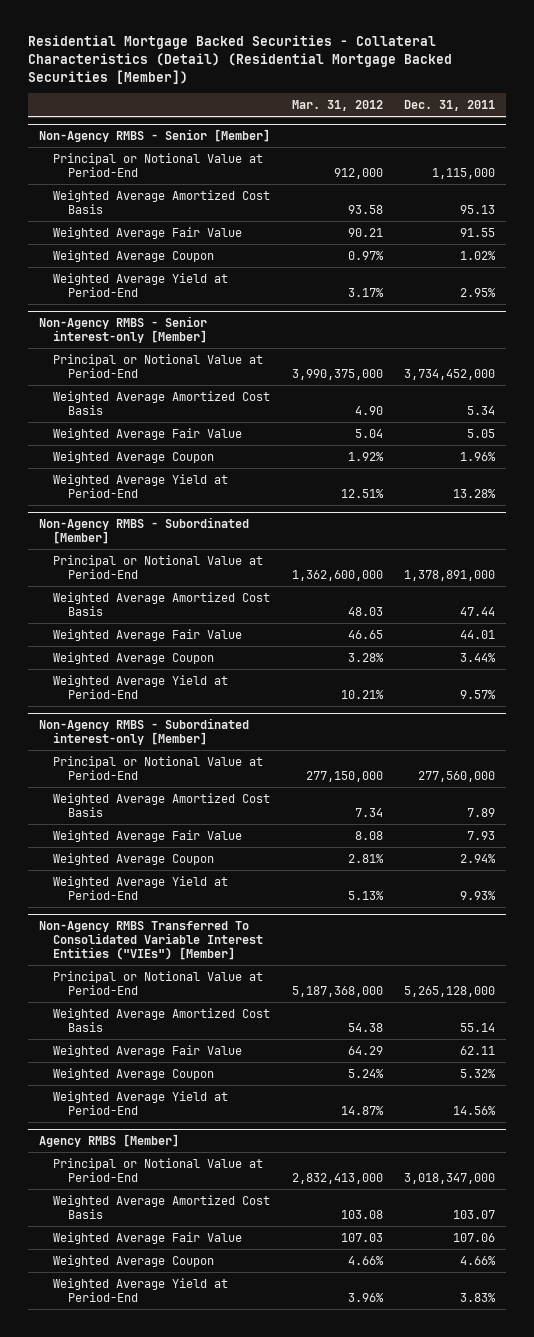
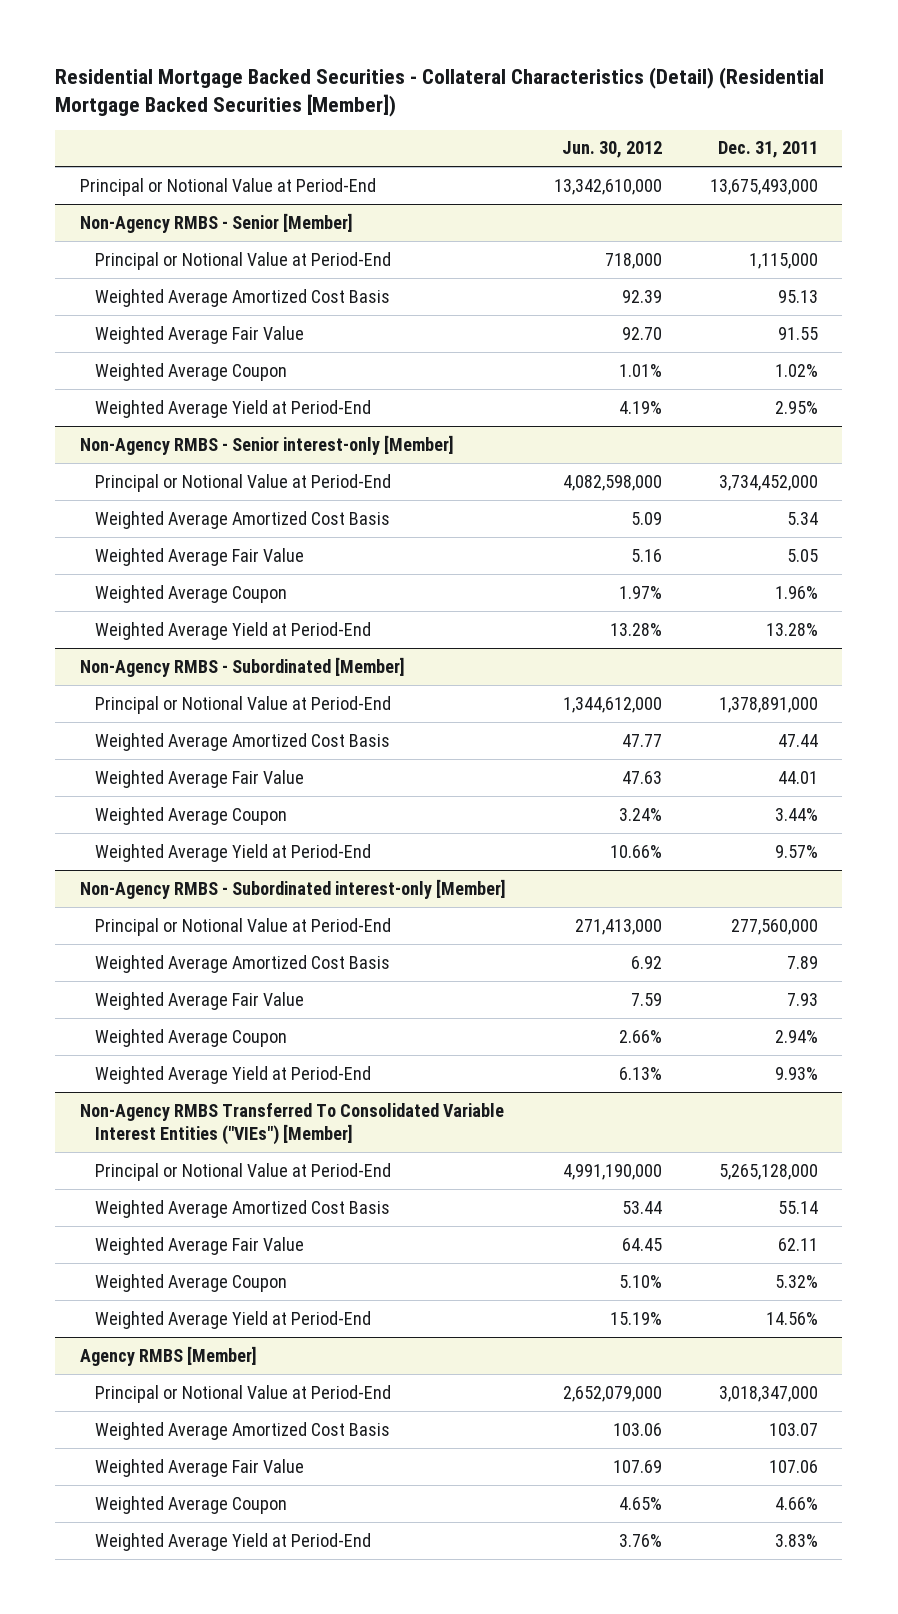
[291,99,383,111] Mar. 31, 2012 -> none
none -> [561,141,662,159] Jun. 30, 2012
none -> [79,177,376,196] Principal or Notional Value at Period-End

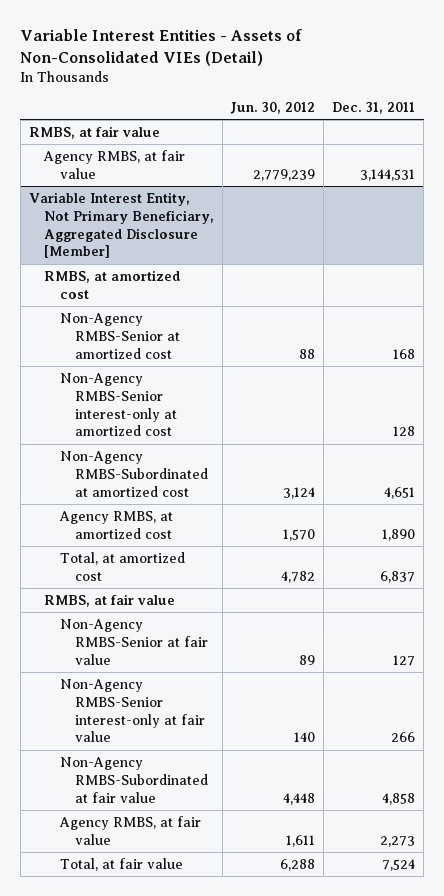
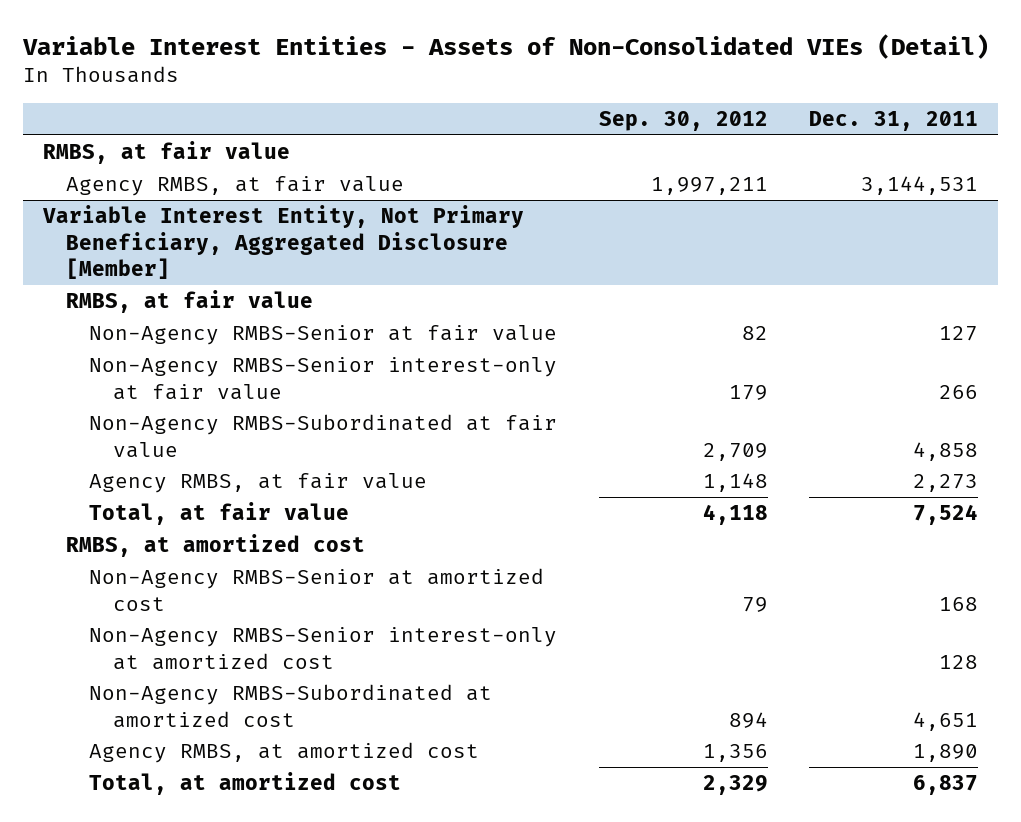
[230,102,316,115] Jun. 30, 2012 -> none
none -> [598,111,768,132] Sep. 30, 2012
[44,269,181,299] RMBS, at amortized cost -> [66,534,366,558] RMBS, at amortized cost
[59,312,181,359] Non-Agency RMBS-Senior at amortized cost -> [89,568,545,611] Non-Agency RMBS-Senior at amortized cost
[59,372,178,437] Non-Agency RMBS-Senior interest-only at amortized cost -> [89,627,558,670] Non-Agency RMBS-Senior interest-only at amortized cost
[59,450,209,497] Non-Agency RMBS-Subordinated at amortized cost -> [89,684,493,728] Non-Agency RMBS-Subordinated at amortized cost
[58,510,173,539] Agency RMBS, at amortized cost -> [89,742,480,764] Agency RMBS, at amortized cost
[59,551,185,581] Total, at amortized cost -> [89,772,402,796] Total, at amortized cost

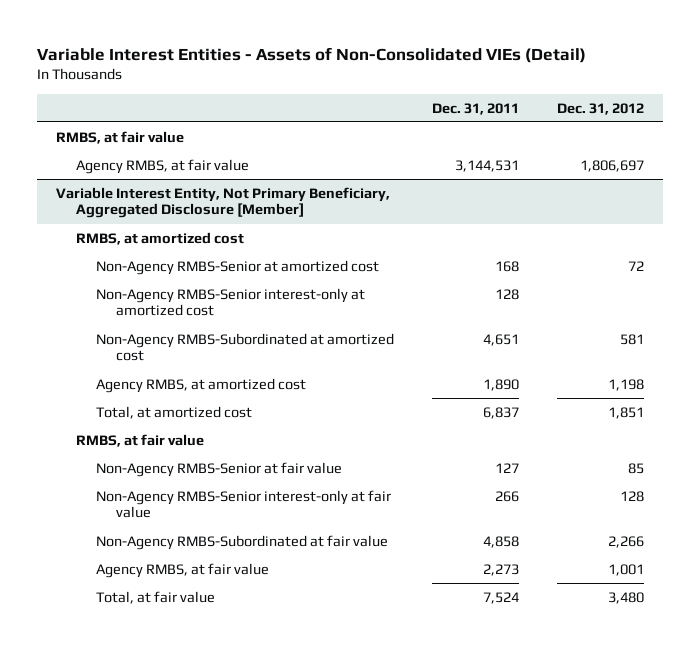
[598,111,768,132] Sep. 30, 2012 -> none
none -> [556,102,644,115] Dec. 31, 2012
[66,290,314,314] RMBS, at fair value -> [75,433,204,447] RMBS, at fair value
[89,325,558,346] Non-Agency RMBS-Senior at fair value -> [95,461,342,477] Non-Agency RMBS-Senior at fair value
[89,357,558,400] Non-Agency RMBS-Senior interest-only at fair value -> [95,489,391,519] Non-Agency RMBS-Senior interest-only at fair value
[89,414,558,458] Non-Agency RMBS-Subordinated at fair value -> [95,534,388,550] Non-Agency RMBS-Subordinated at fair value
[89,473,428,494] Agency RMBS, at fair value -> [95,562,269,578] Agency RMBS, at fair value
[89,502,350,526] Total, at fair value -> [95,590,215,604] Total, at fair value

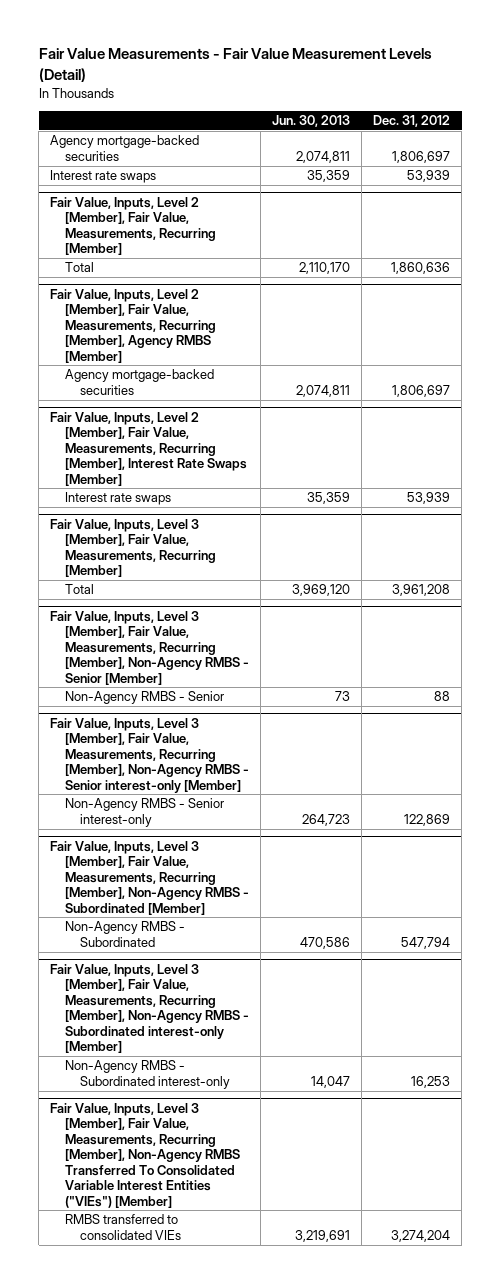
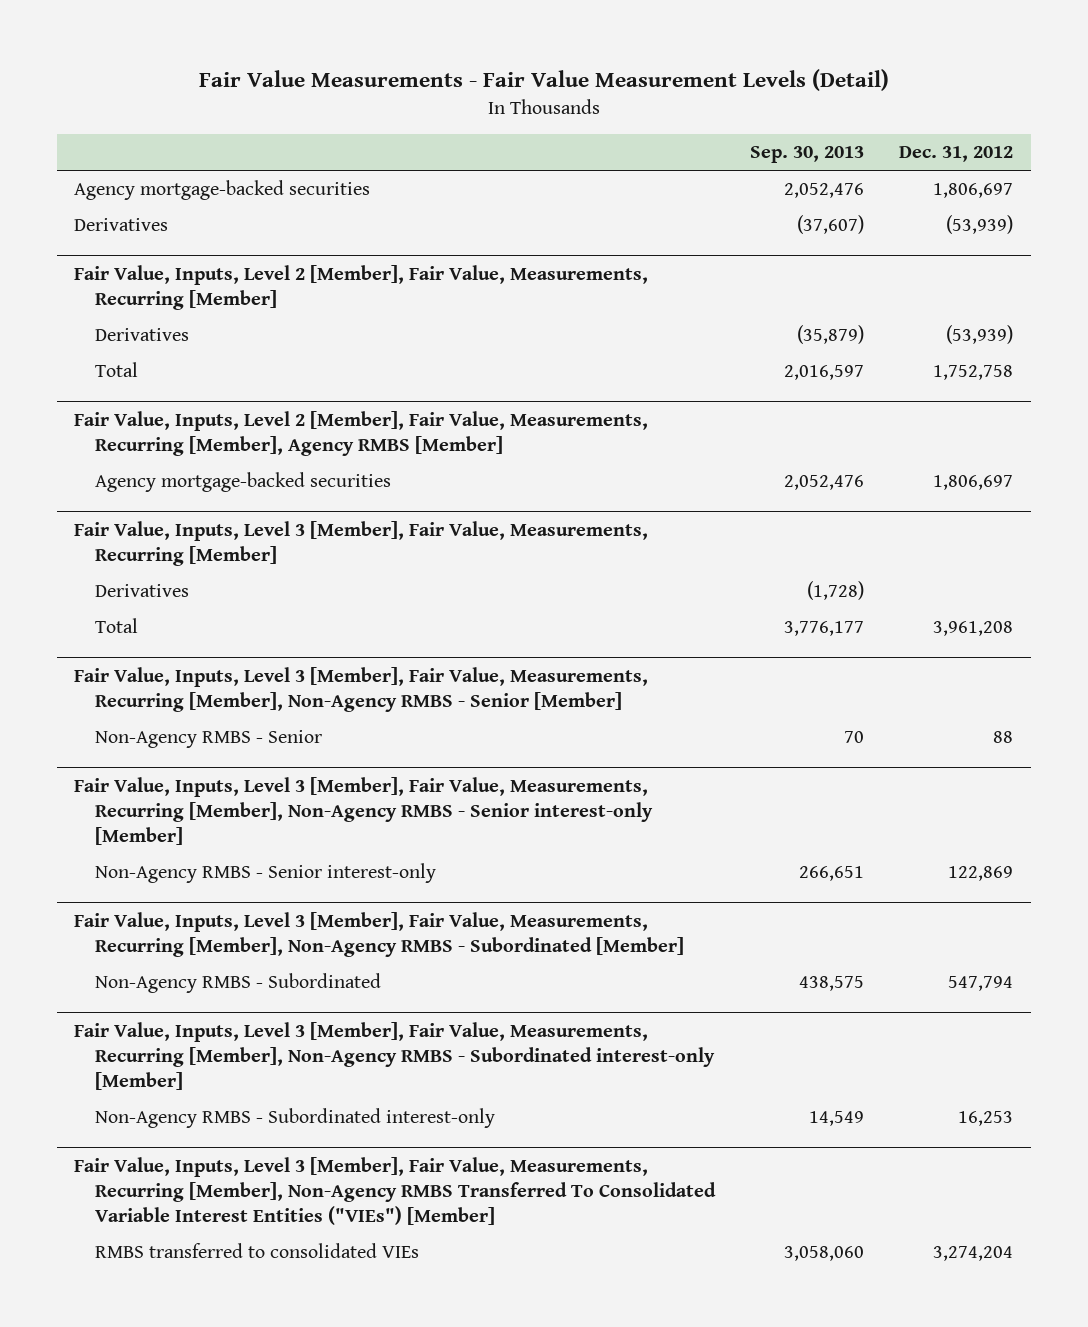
[272,115,351,128] Jun. 30, 2013 -> none
none -> [750,146,865,164] Sep. 30, 2013
[50,170,157,184] Interest rate swaps -> none
none -> [74,218,169,232] Derivatives
none -> [94,328,189,342] Derivatives
[391,262,451,275] 1,860,636 -> [933,365,1014,381] 1,752,758
[50,412,248,486] Fair Value, Inputs, Level 2 [Member], Fair Value, Measurements, Recurring [Member], Interest Rate Swaps [Member] -> none
[65,492,172,506] Interest rate swaps -> none
none -> [94,584,189,598] Derivatives

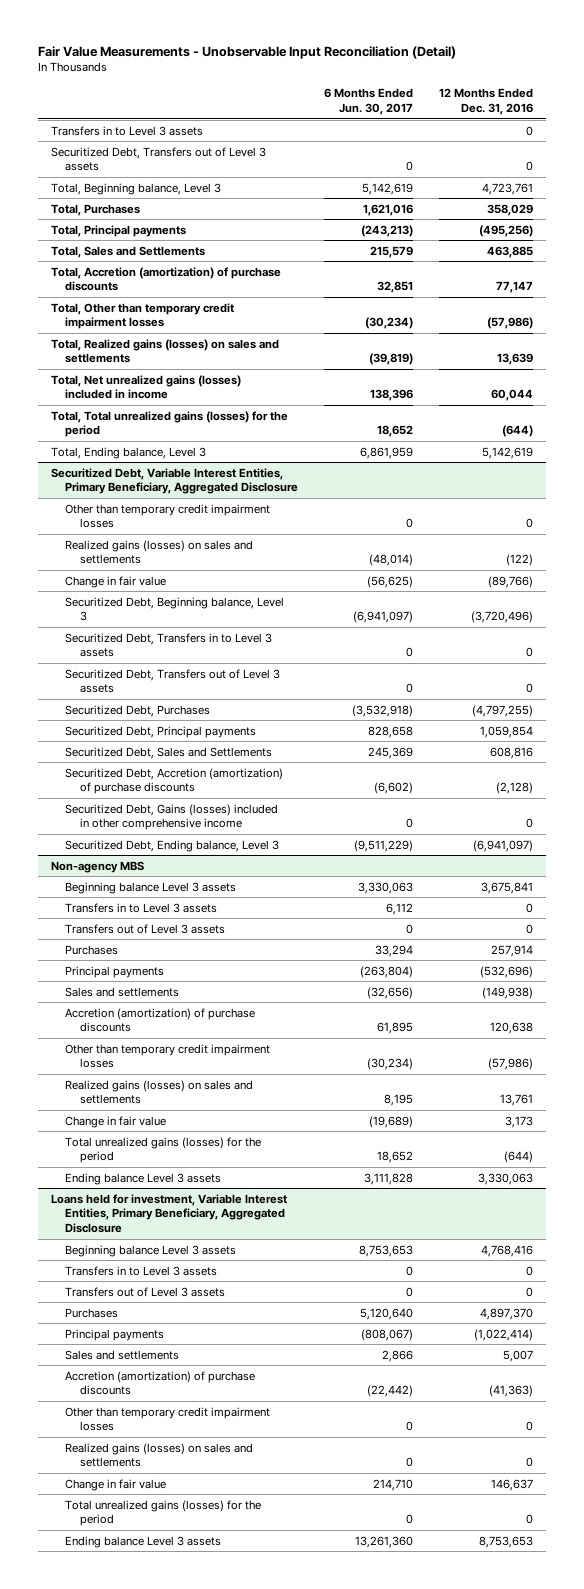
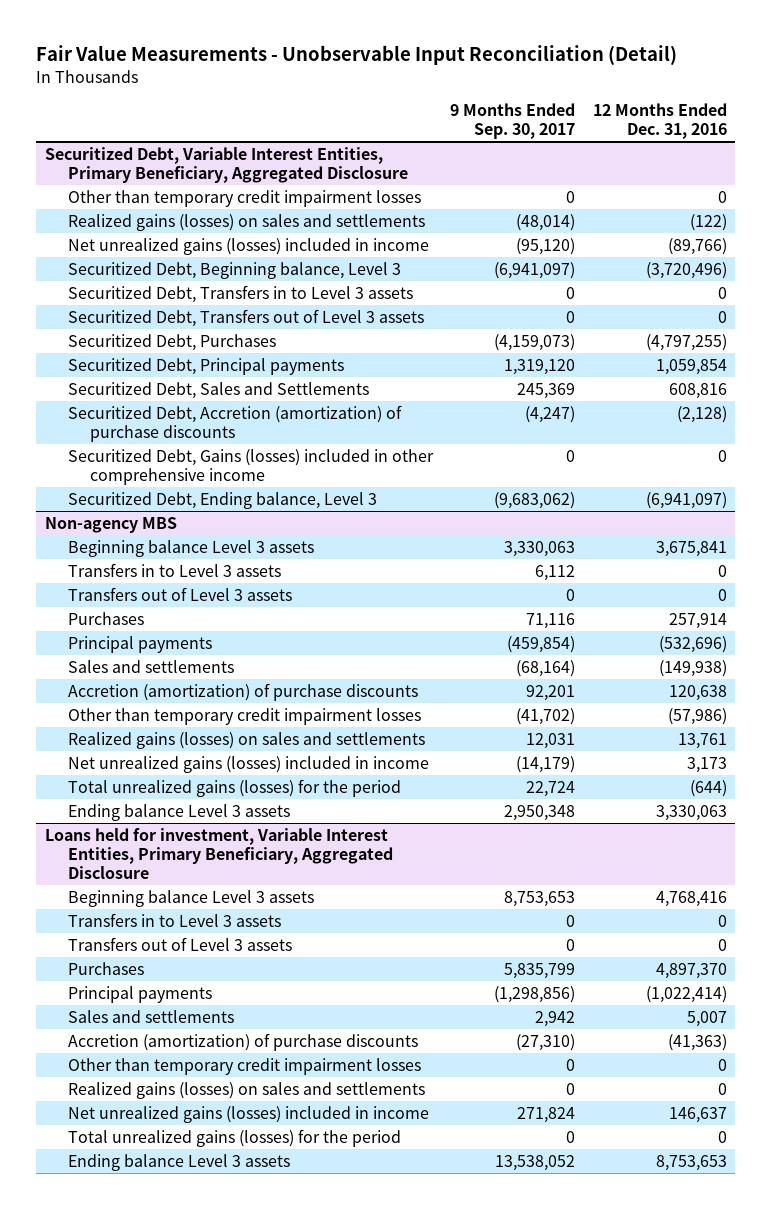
[324,88,414,115] 6 Months Ended Jun. 30, 2017 -> none
none -> [450,103,576,140] 9 Months Ended Sep. 30, 2017
[50,125,203,136] Transfers in to Level 3 assets -> none
[50,146,266,172] Securitized Debt, Transfers out of Level 3 assets -> none
[50,182,221,195] Total, Beginning balance, Level 3 -> none
[50,203,140,216] Total, Purchases -> none
[50,224,186,237] Total, Principal payments -> none
[50,245,205,258] Total, Sales and Settlements -> none
[50,266,281,292] Total, Accretion (amortization) of purchase discounts -> none
[50,302,234,330] Total, Other than temporary credit impairment losses -> none
[50,338,279,364] Total, Realized gains (losses) on sales and settlements -> none
[50,374,241,400] Total, Net unrealized gains (losses) included in income -> none
[50,410,288,438] Total, Total unrealized gains (losses) for the period -> none
[50,446,206,459] Total, Ending balance, Level 3 -> none
[65,575,167,588] Change in fair value -> [67,237,429,255] Net unrealized gains (losses) included in income
[65,1115,167,1128] Change in fair value -> [67,755,429,773] Net unrealized gains (losses) included in income
[65,1478,167,1491] Change in fair value -> [67,1105,429,1123] Net unrealized gains (losses) included in income

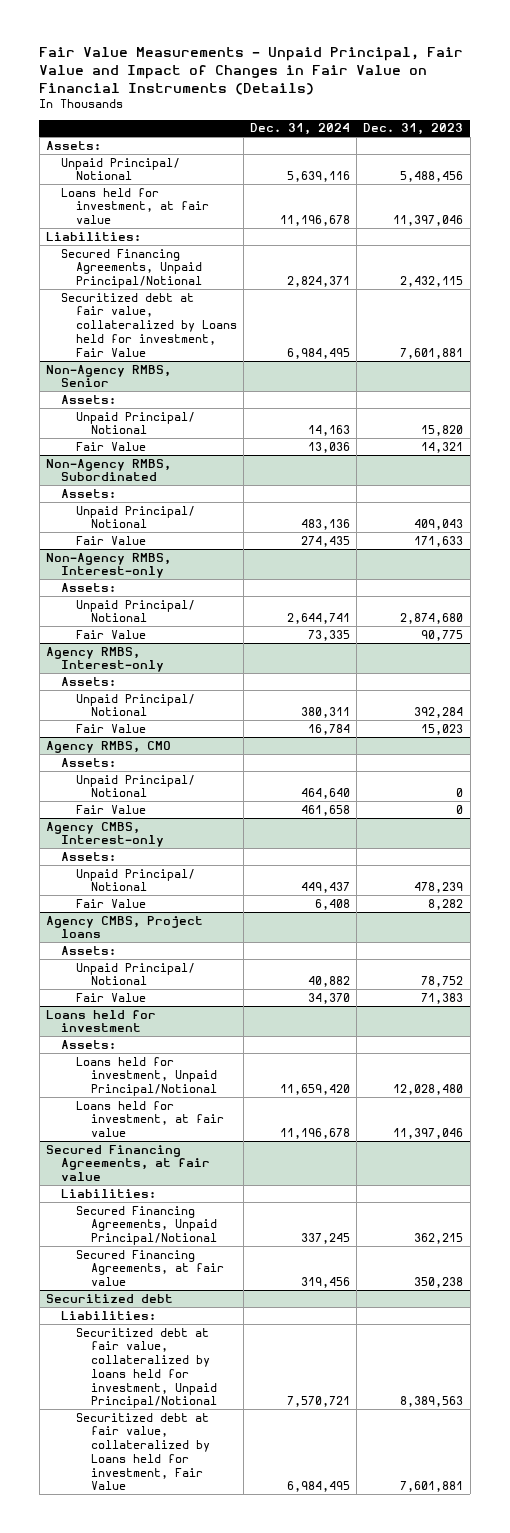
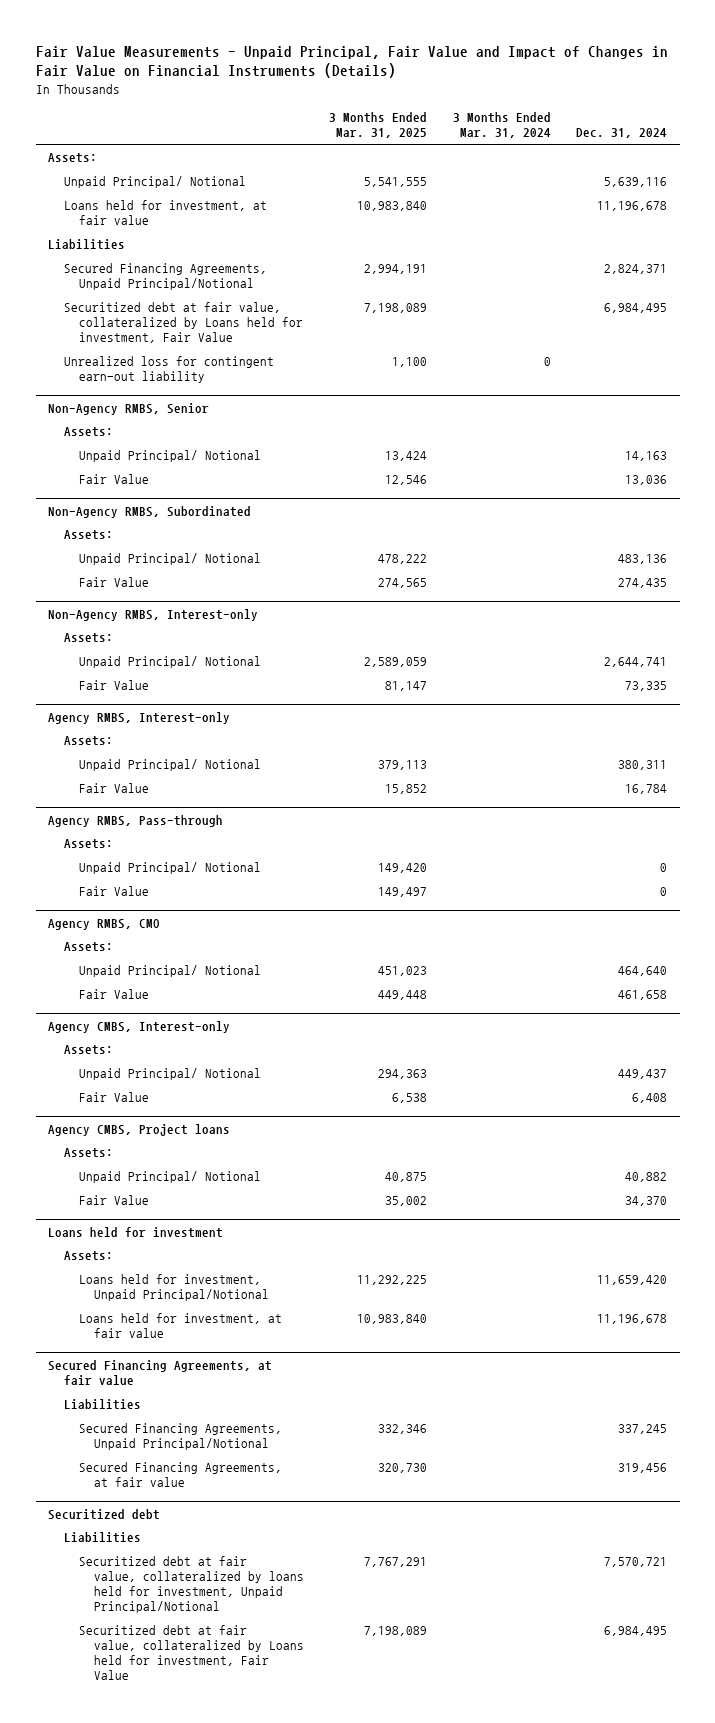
[363,123,464,136] Dec. 31, 2023 -> none
none -> [329,112,428,139] 3 Months Ended Mar. 31, 2025
none -> [452,112,551,139] 3 Months Ended Mar. 31, 2024
[46,231,142,241] Liabilities: -> [48,239,126,251] Liabilities
none -> [63,356,274,384] Unrealized loss for contingent earn-out liability
none -> [48,814,224,827] Agency RMBS, Pass-through
none -> [63,839,113,850] Assets:
none -> [78,862,261,875] Unpaid Principal/ Notional
none -> [78,886,149,897] Fair Value
[61,1188,157,1198] Liabilities: -> [63,1399,141,1411] Liabilities
[61,1310,157,1320] Liabilities: -> [63,1532,141,1544] Liabilities

